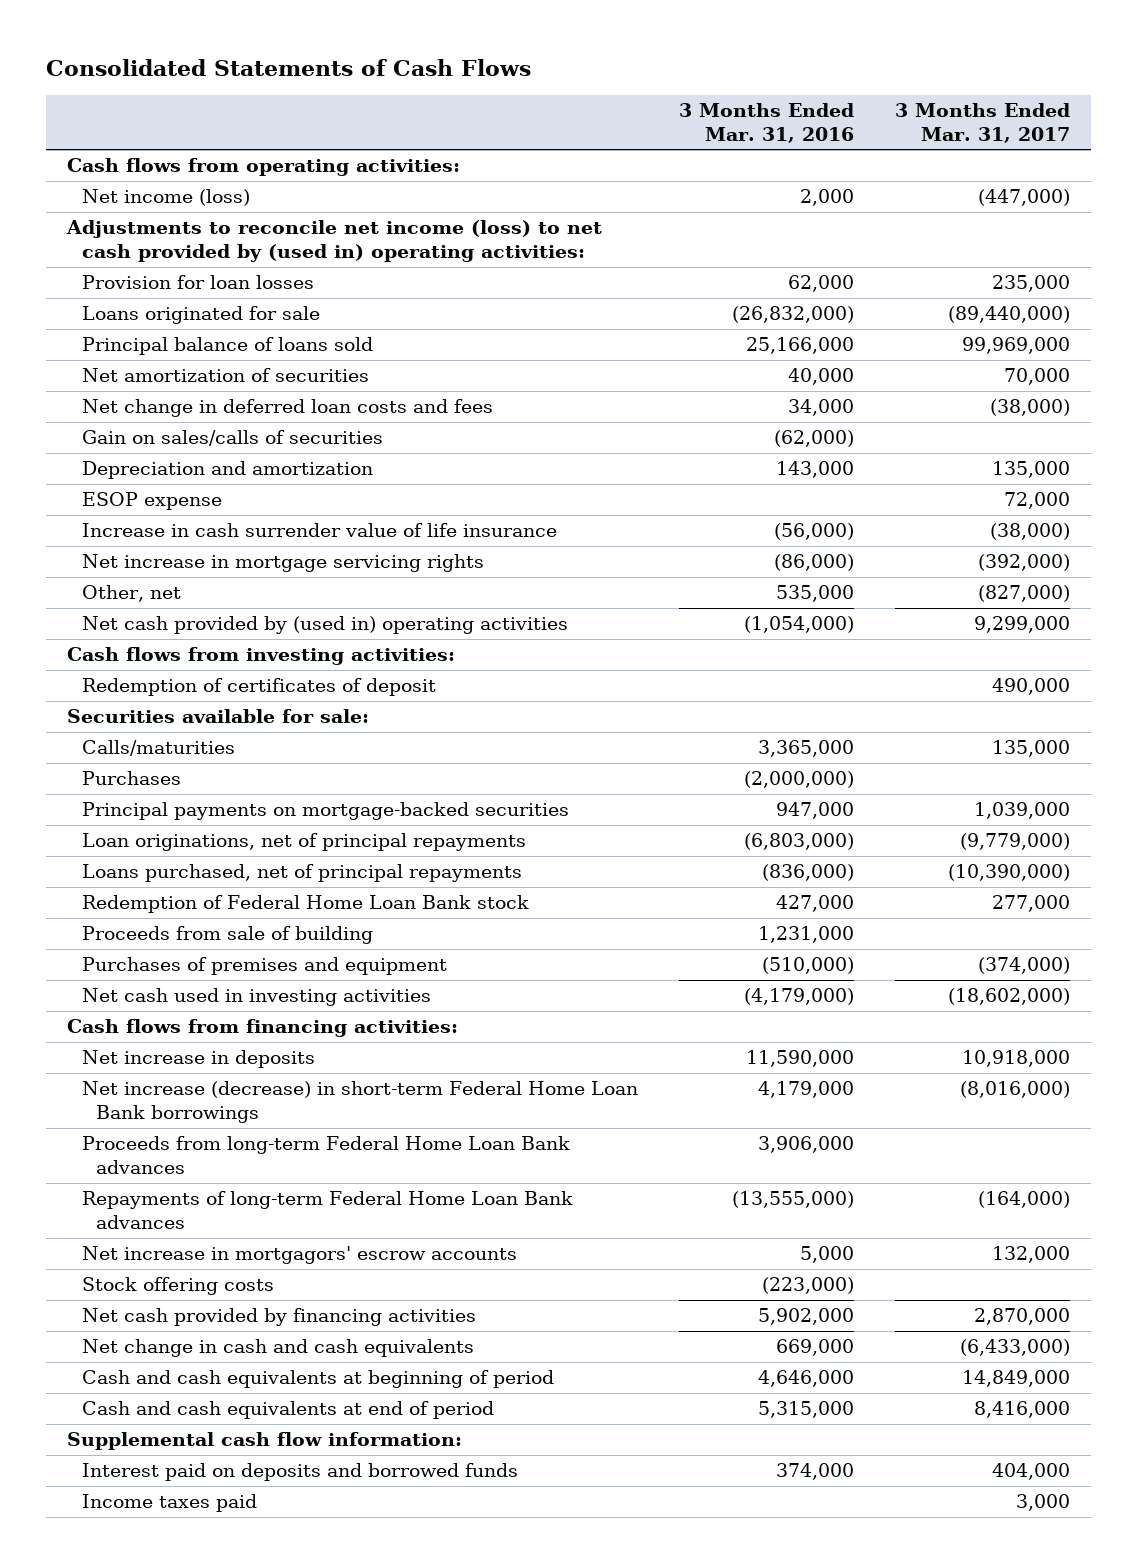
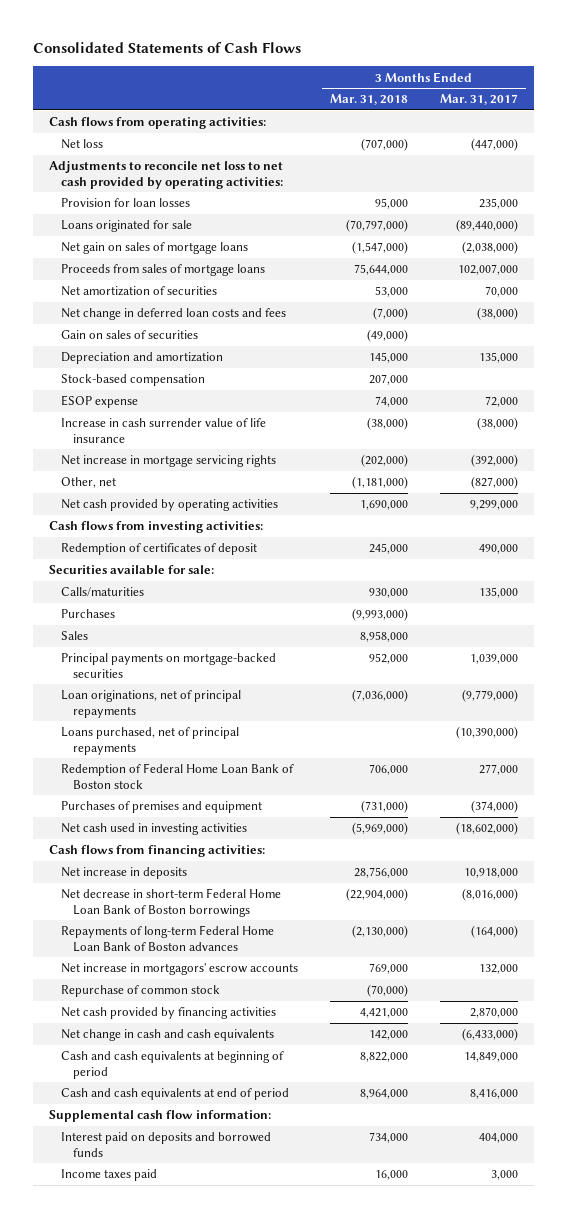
[679,102,855,143] 3 Months Ended Mar. 31, 2016 -> none
none -> [329,94,408,106] Mar. 31, 2018
[81,189,250,207] Net income (loss) -> [61,139,104,150] Net loss
[66,220,603,263] Adjustments to reconcile net income (loss) to net cash provided by (used in) operating activities: -> [49,161,284,189] Adjustments to reconcile net loss to net cash provided by operating activities:
[81,337,373,356] Principal balance of loans sold -> none
none -> [61,242,249,255] Net gain on sales of mortgage loans
none -> [61,264,266,277] Proceeds from sales of mortgage loans
[81,430,383,447] Gain on sales/calls of securities -> [61,330,199,340] Gain on sales of securities
none -> [61,374,206,387] Stock-based compensation
[81,616,568,635] Net cash provided by (used in) operating activities -> [61,499,279,512] Net cash provided by operating activities
none -> [61,631,89,641] Sales
[81,926,373,945] Proceeds from sale of building -> none
[81,895,529,914] Redemption of Federal Home Loan Bank stock -> [61,763,295,789] Redemption of Federal Home Loan Bank of Boston stock
[81,1136,570,1175] Proceeds from long-term Federal Home Loan Bank advances -> none
[81,1081,638,1124] Net increase (decrease) in short-term Federal Home Loan Bank borrowings -> [61,888,282,917] Net decrease in short-term Federal Home Loan Bank of Boston borrowings
[81,1191,573,1230] Repayments of long-term Federal Home Loan Bank advances -> [61,925,275,952] Repayments of long-term Federal Home Loan Bank of Boston advances
[81,1277,274,1296] Stock offering costs -> none
none -> [61,985,221,998] Repurchase of common stock

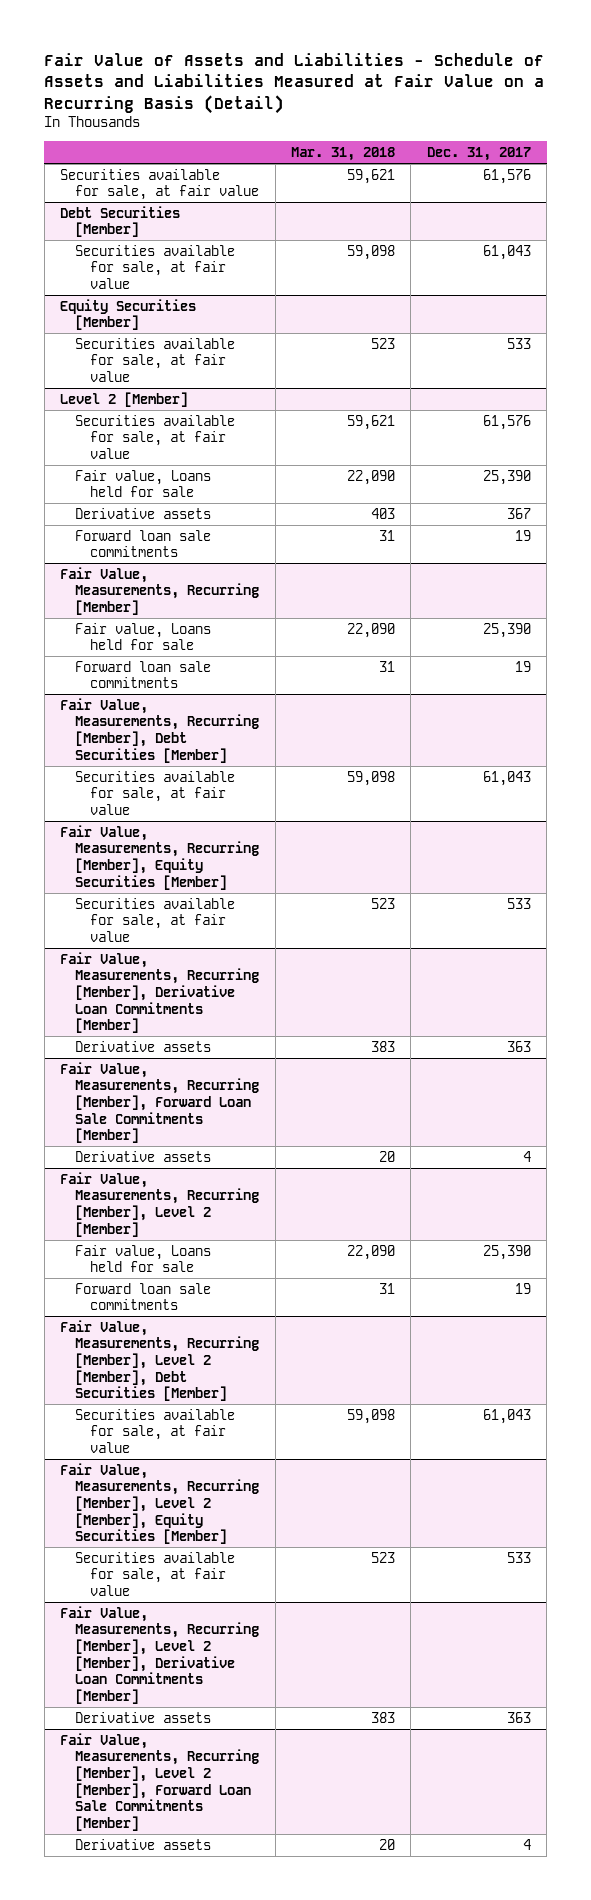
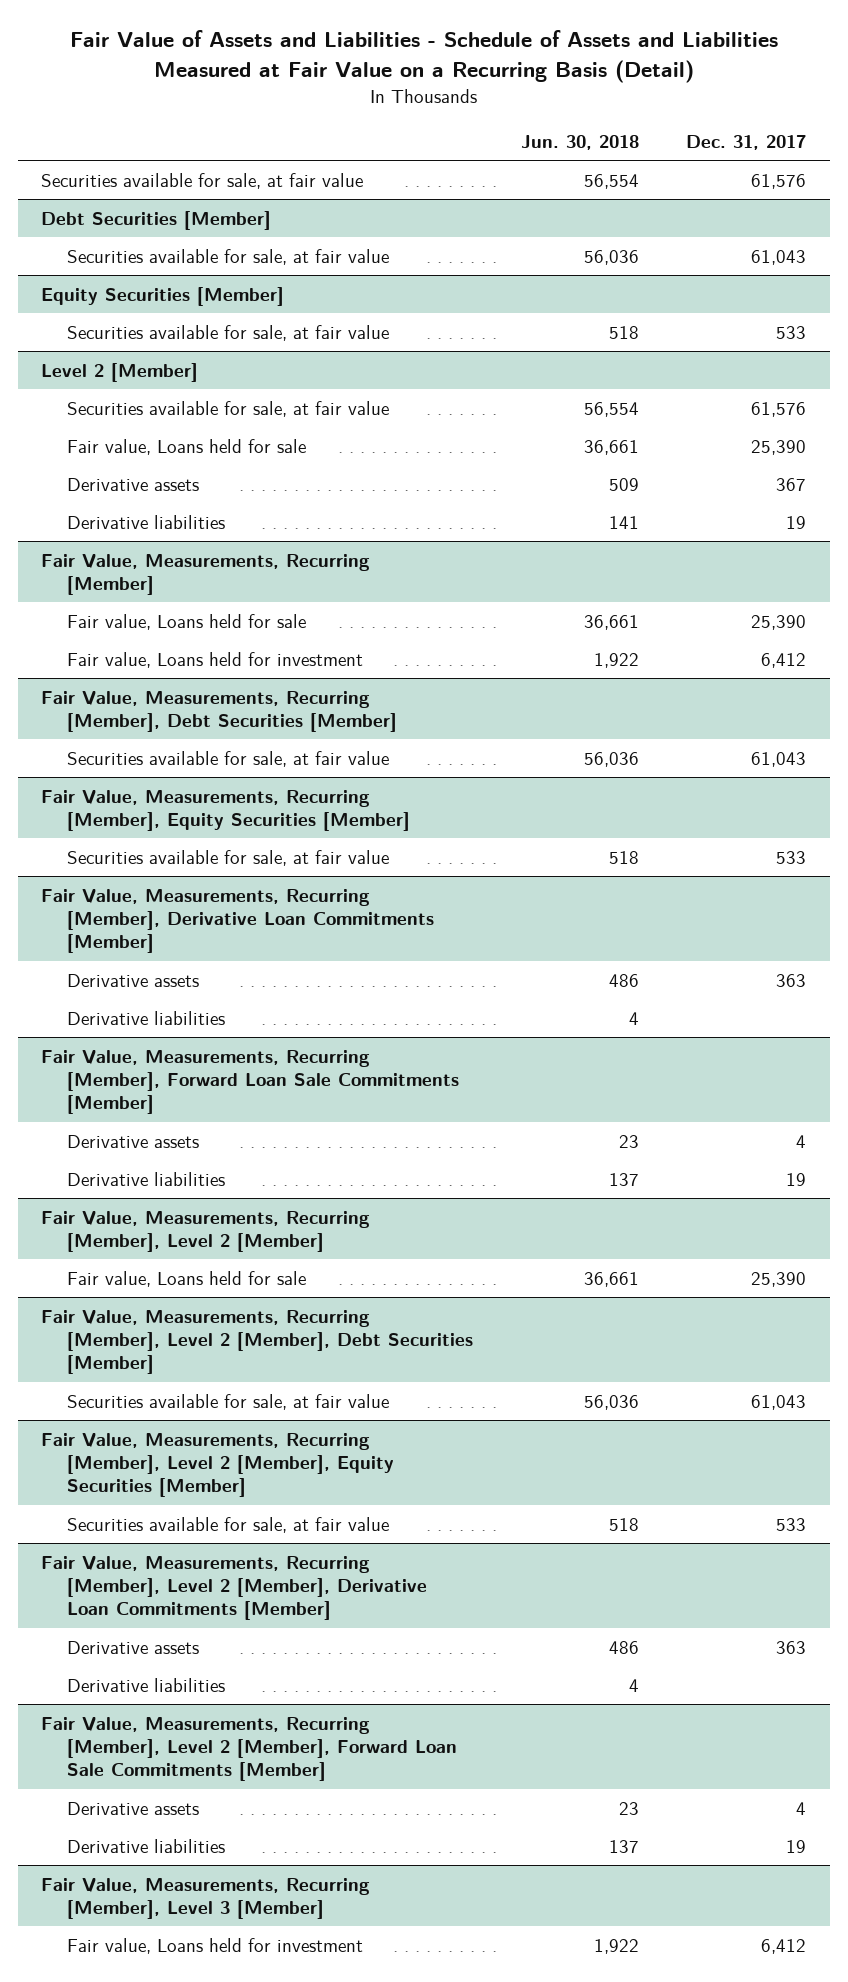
[290,147,395,162] Mar. 31, 2018 -> none
none -> [520,134,639,150] Jun. 30, 2018
[75,529,212,558] Forward loan sale commitments -> [66,514,225,529] Derivative liabilities
[75,660,212,689] Forward loan sale commitments -> none
none -> [66,651,363,668] Fair value, Loans held for investment
none -> [66,1010,225,1025] Derivative liabilities
none -> [66,1171,225,1186] Derivative liabilities
[75,1282,212,1311] Forward loan sale commitments -> none
none -> [66,1677,225,1692] Derivative liabilities
none -> [66,1838,225,1853] Derivative liabilities
none -> [41,1877,371,1919] Fair Value, Measurements, Recurring [Member], Level 3 [Member]
none -> [66,1937,363,1954] Fair value, Loans held for investment

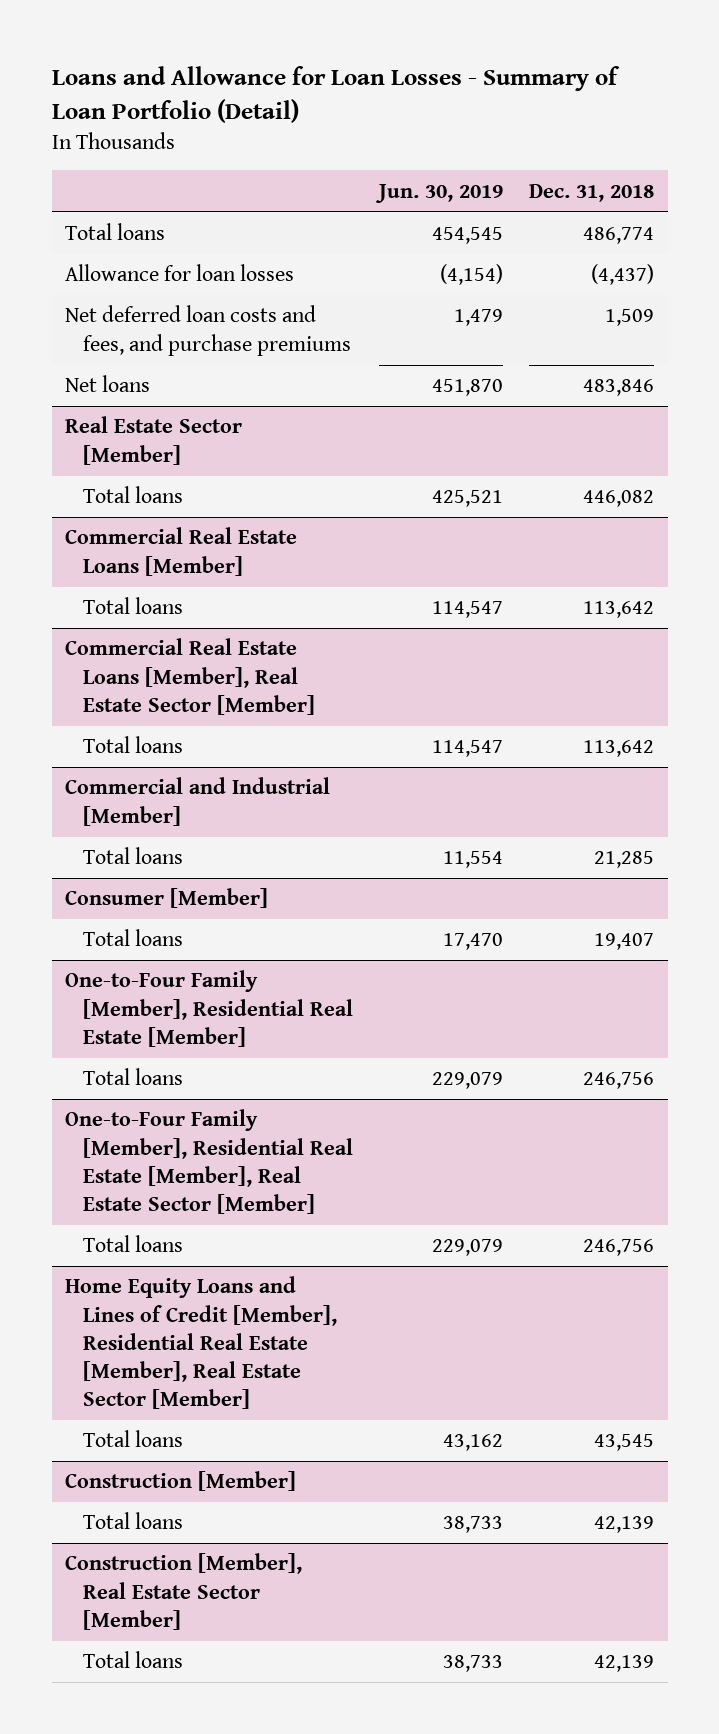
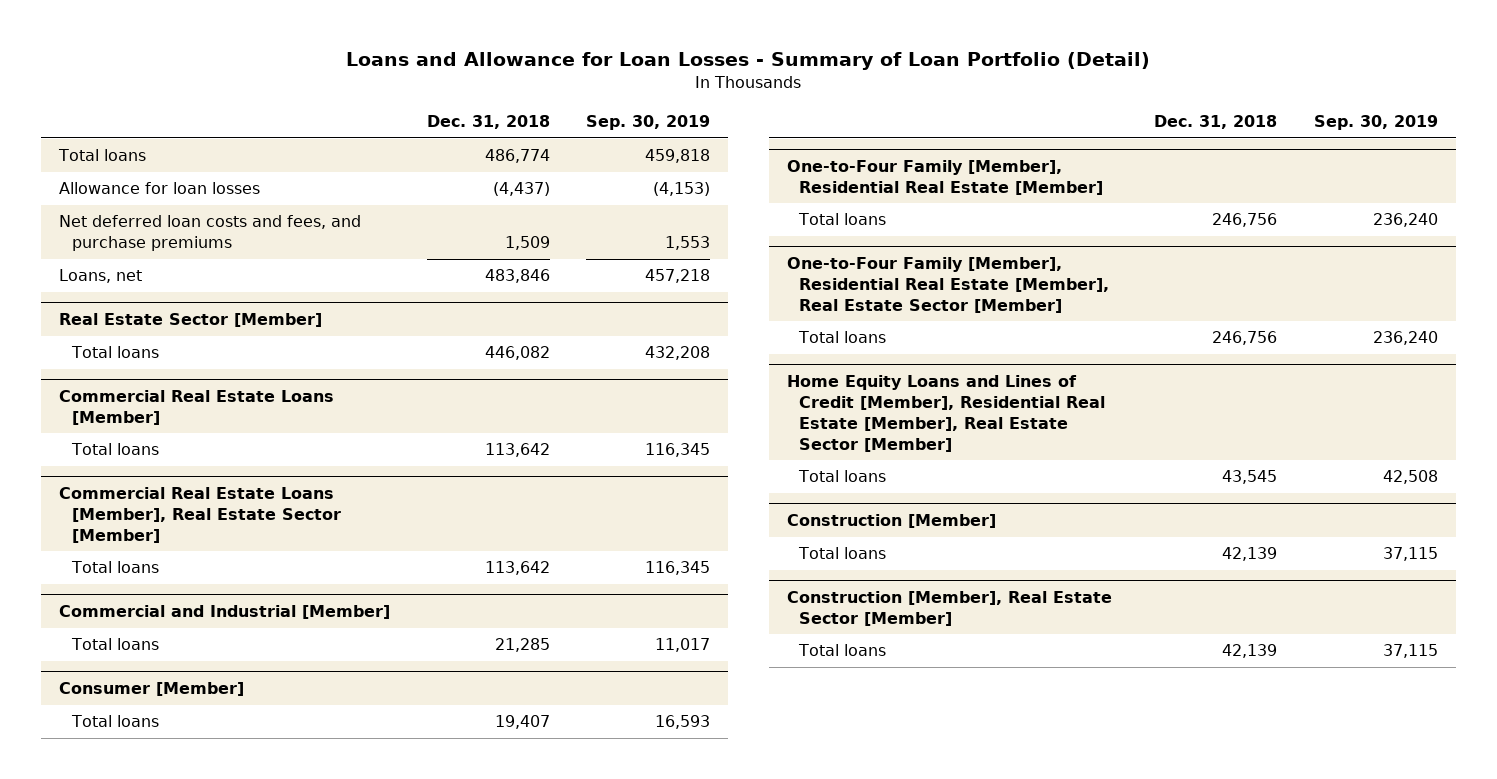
[374,183,503,203] Jun. 30, 2019 -> none
none -> [586,114,711,130] Sep. 30, 2019
[64,375,150,393] Net loans -> [59,269,143,284] Loans, net

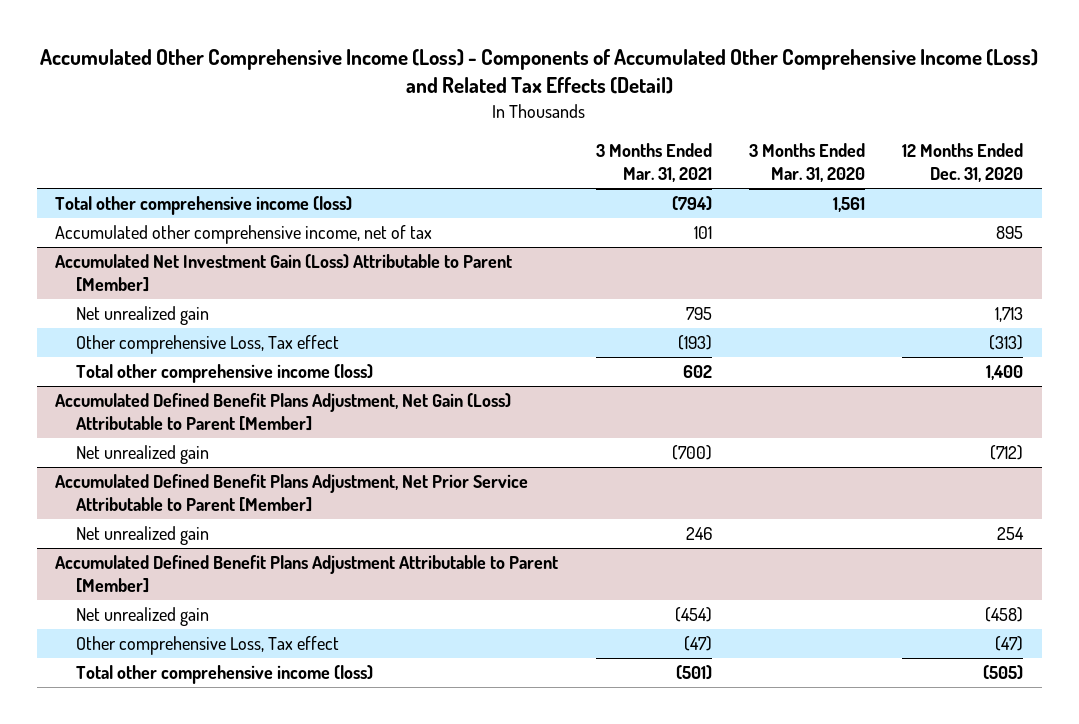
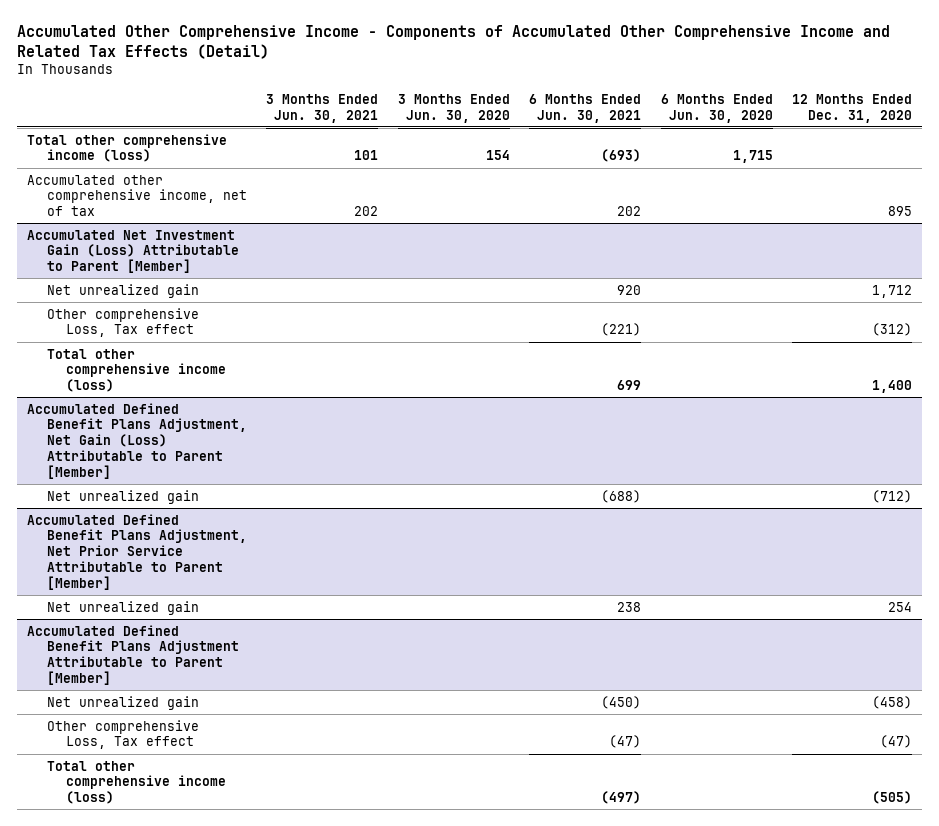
[40,48,1039,95] Accumulated Other Comprehensive Income (Loss) - Components of Accumulated Other Comprehensive Income (Loss) and Related Tax Effects (Detail) -> [17,25,891,60] Accumulated Other Comprehensive Income - Components of Accumulated Other Comprehensive Income and Related Tax Effects (Detail)
[595,143,712,183] 3 Months Ended Mar. 31, 2021 -> none
[749,143,866,183] 3 Months Ended Mar. 31, 2020 -> none
none -> [266,93,379,123] 3 Months Ended Jun. 30, 2021
none -> [397,93,510,123] 3 Months Ended Jun. 30, 2020
none -> [529,93,642,123] 6 Months Ended Jun. 30, 2021
none -> [660,93,773,123] 6 Months Ended Jun. 30, 2020
[995,307,1024,323] 1,713 -> [871,284,912,298] 1,712
[989,335,1024,351] (313) -> [871,323,912,337] (312)

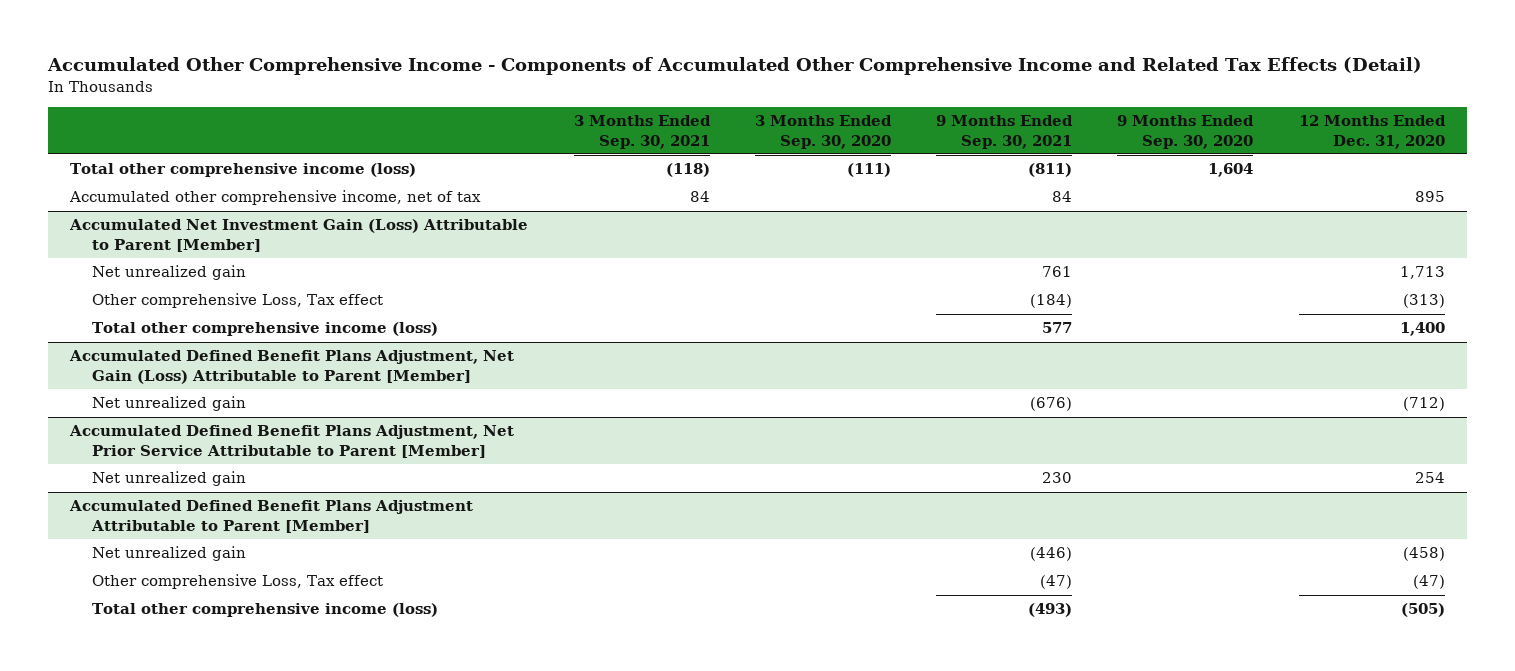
[266,93,379,123] 3 Months Ended Jun. 30, 2021 -> none
[397,93,510,123] 3 Months Ended Jun. 30, 2020 -> none
[529,93,642,123] 6 Months Ended Jun. 30, 2021 -> none
[660,93,773,123] 6 Months Ended Jun. 30, 2020 -> none
none -> [573,115,711,149] 3 Months Ended Sep. 30, 2021
none -> [754,115,892,149] 3 Months Ended Sep. 30, 2020
none -> [936,115,1074,149] 9 Months Ended Sep. 30, 2021
none -> [1117,115,1255,149] 9 Months Ended Sep. 30, 2020
[871,284,912,298] 1,712 -> [1399,266,1445,280] 1,713
[871,323,912,337] (312) -> [1402,294,1445,309] (313)

